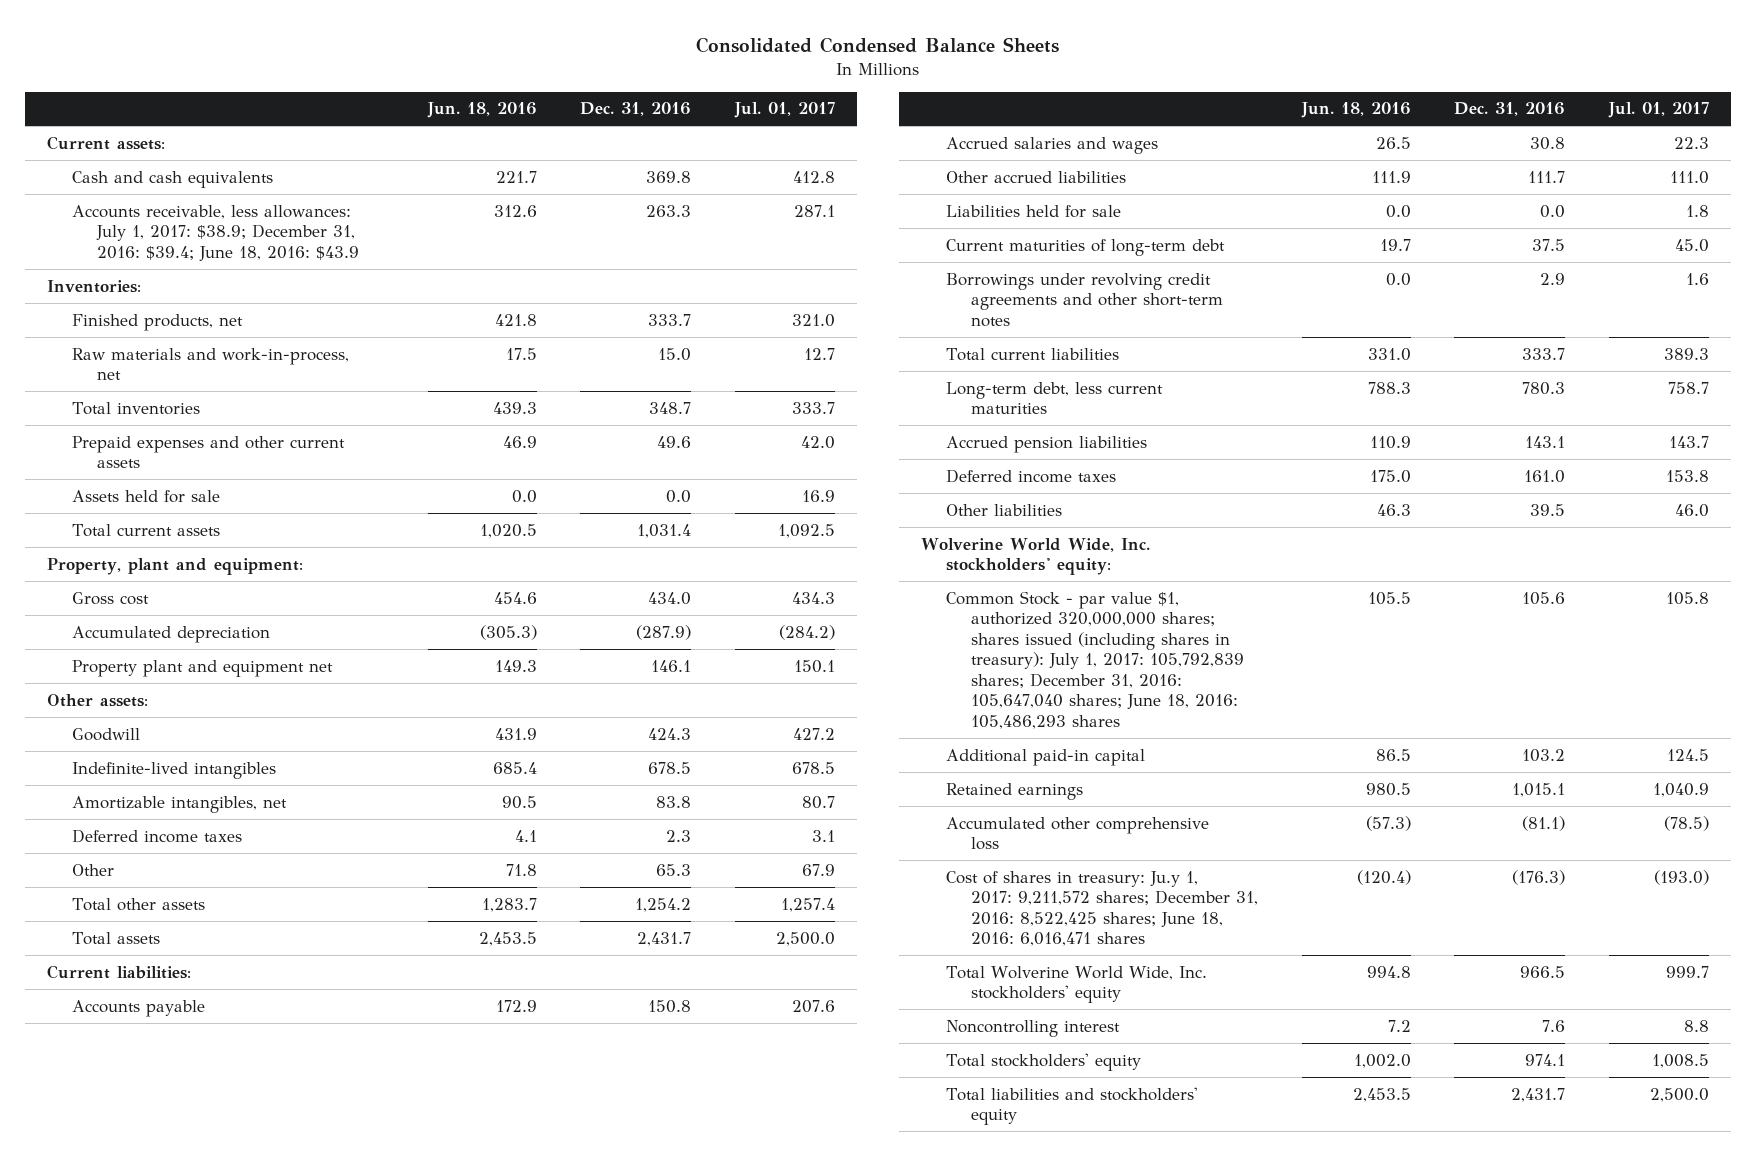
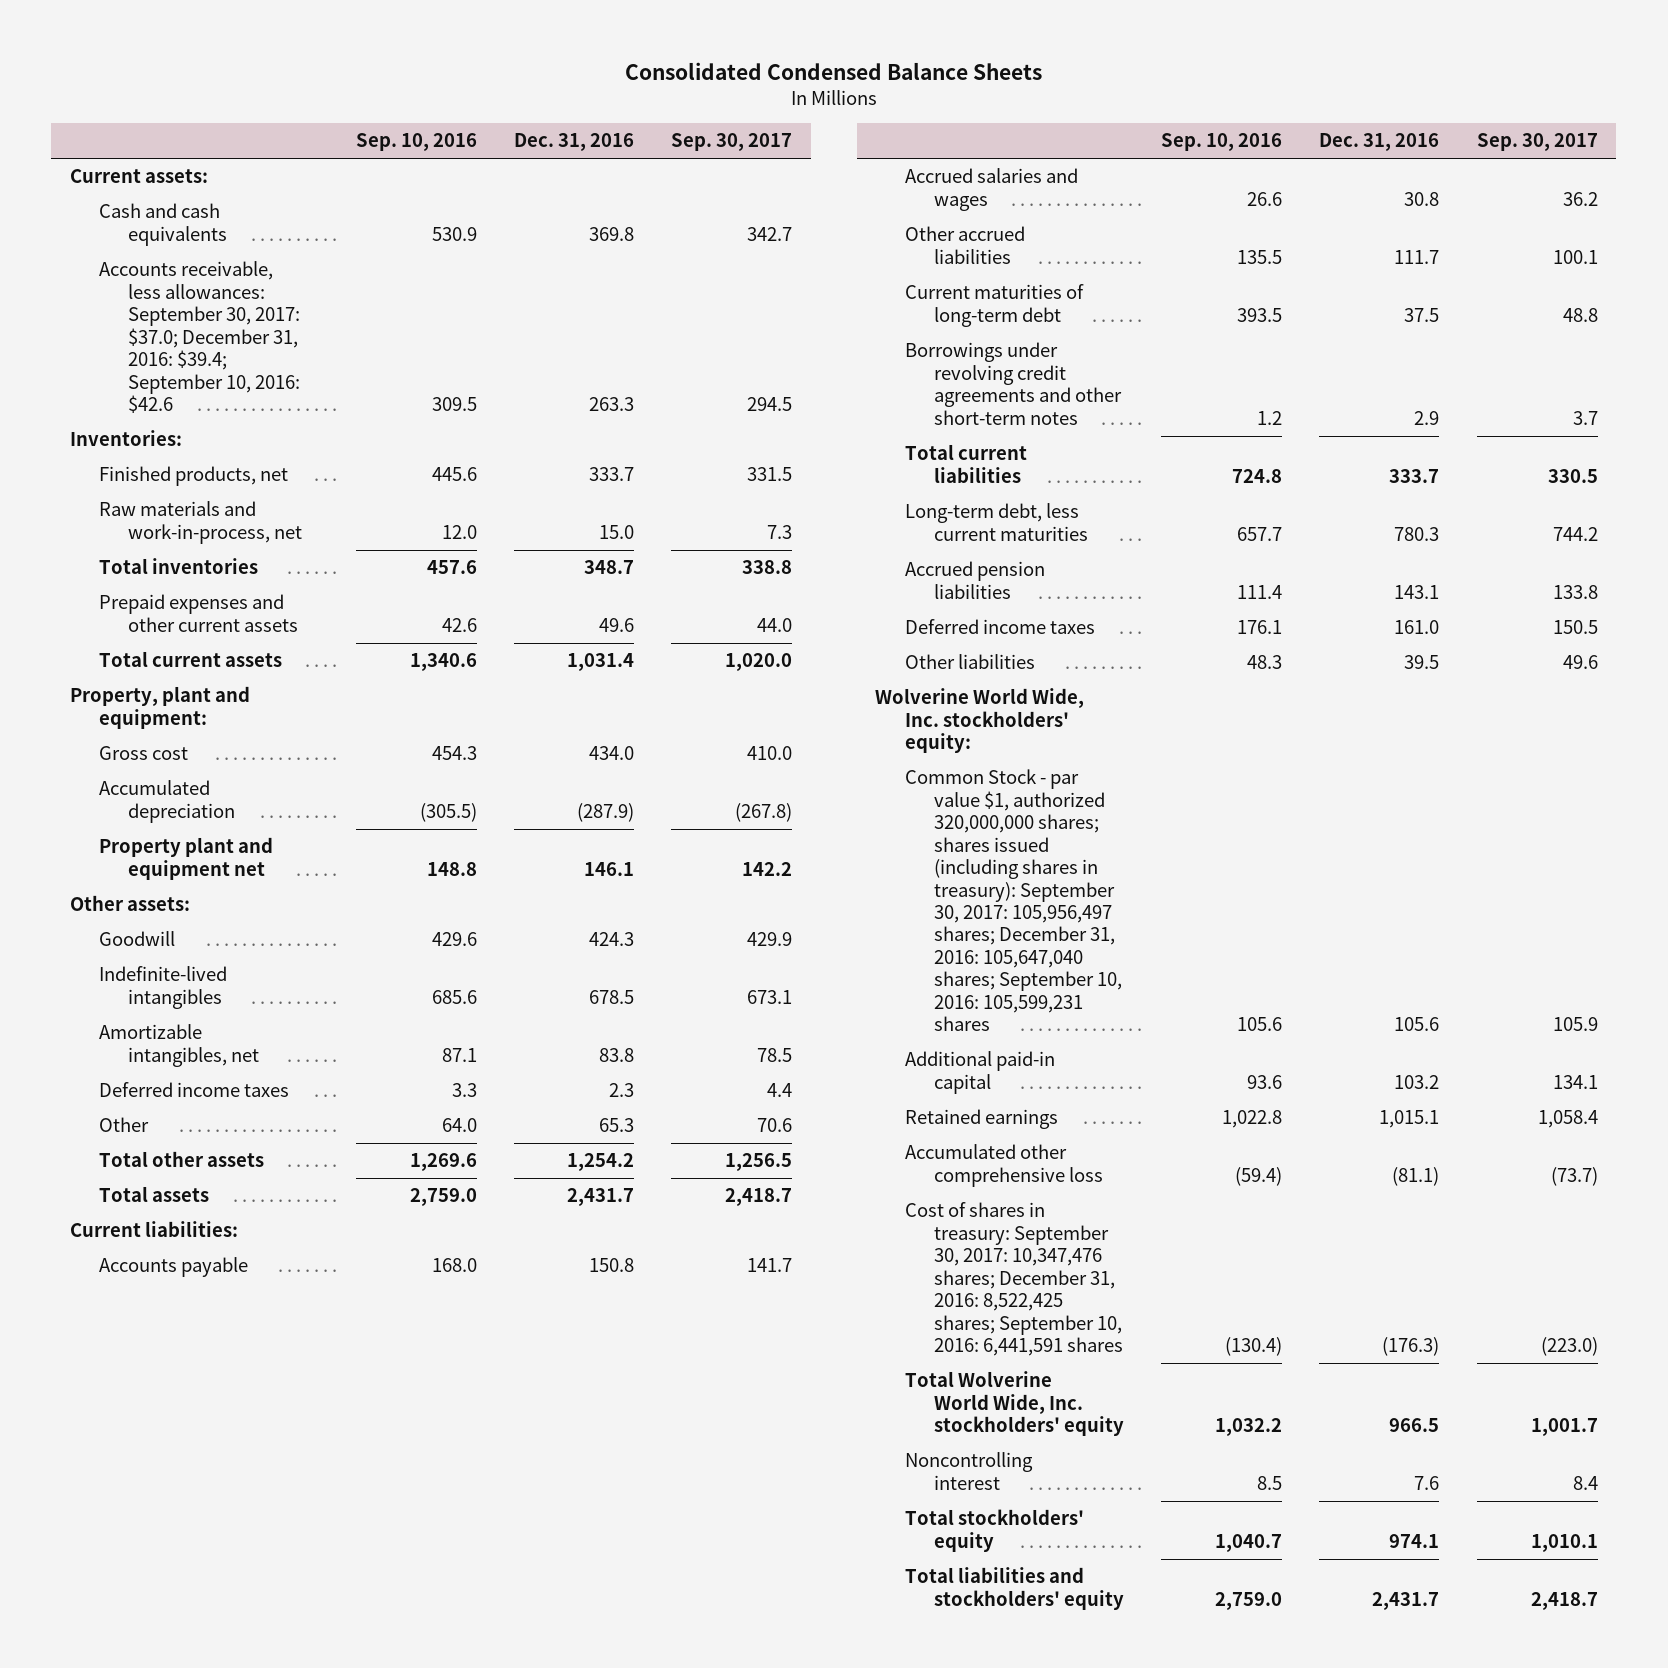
[426,102,537,119] Jun. 18, 2016 -> none
[733,102,835,119] Jul. 01, 2017 -> none
none -> [355,133,477,152] Sep. 10, 2016
none -> [671,133,793,152] Sep. 30, 2017
[72,204,360,261] Accounts receivable, less allowances: July 1, 2017: $38.9; December 31, 2016: $39.4; June 18, 2016: $43.9 -> [99,261,301,413] Accounts receivable, less allowances: September 30, 2017: $37.0; December 31, 2016: $39.4; September 10, 2016: $42.6
[72,489,221,503] Assets held for sale -> none
[946,204,1122,218] Liabilities held for sale -> none
[946,590,1245,729] Common Stock - par value $1, authorized 320,000,000 shares; shares issued (including shares in treasury): July 1, 2017: 105,792,839 shares; December 31, 2016: 105,647,040 shares; June 18, 2016: 105,486,293 shares -> [904,769,1122,1032] Common Stock - par value $1, authorized 320,000,000 shares; shares issued (including shares in treasury): September 30, 2017: 105,956,497 shares; December 31, 2016: 105,647,040 shares; September 10, 2016: 105,599,231 shares
[946,870,1259,947] Cost of shares in treasury: Ju.y 1, 2017: 9,211,572 shares; December 31, 2016: 8,522,425 shares; June 18, 2016: 6,016,471 shares -> [904,1202,1123,1356] Cost of shares in treasury: September 30, 2017: 10,347,476 shares; December 31, 2016: 8,522,425 shares; September 10, 2016: 6,441,591 shares

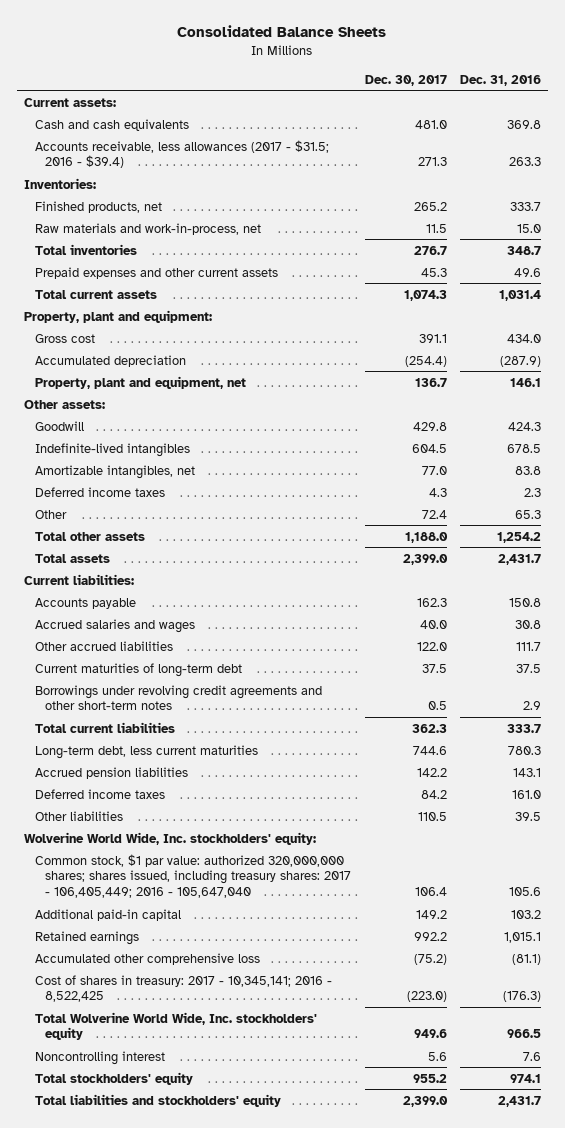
[624,61,1042,80] Consolidated Condensed Balance Sheets -> [177,25,387,38] Consolidated Balance Sheets
[355,133,477,152] Sep. 10, 2016 -> none
[671,133,793,152] Sep. 30, 2017 -> none
none -> [364,74,447,86] Dec. 30, 2017
[99,261,301,413] Accounts receivable, less allowances: September 30, 2017: $37.0; December 31, 2016: $39.4; September 10, 2016: $42.6 -> [34,139,329,169] Accounts receivable, less allowances (2017 - $31.5; 2016 - $39.4)
[99,837,274,880] Property plant and equipment net -> [34,375,246,389] Property, plant and equipment, net
[904,769,1122,1032] Common Stock - par value $1, authorized 320,000,000 shares; shares issued (including shares in treasury): September 30, 2017: 105,956,497 shares; December 31, 2016: 105,647,040 shares; September 10, 2016: 105,599,231 shares -> [34,853,352,898] Common stock, $1 par value: authorized 320,000,000 shares; shares issued, including treasury shares: 2017 - 106,405,449; 2016 - 105,647,040
[904,1202,1123,1356] Cost of shares in treasury: September 30, 2017: 10,347,476 shares; December 31, 2016: 8,522,425 shares; September 10, 2016: 6,441,591 shares -> [34,974,332,1003] Cost of shares in treasury: 2017 - 10,345,141; 2016 - 8,522,425

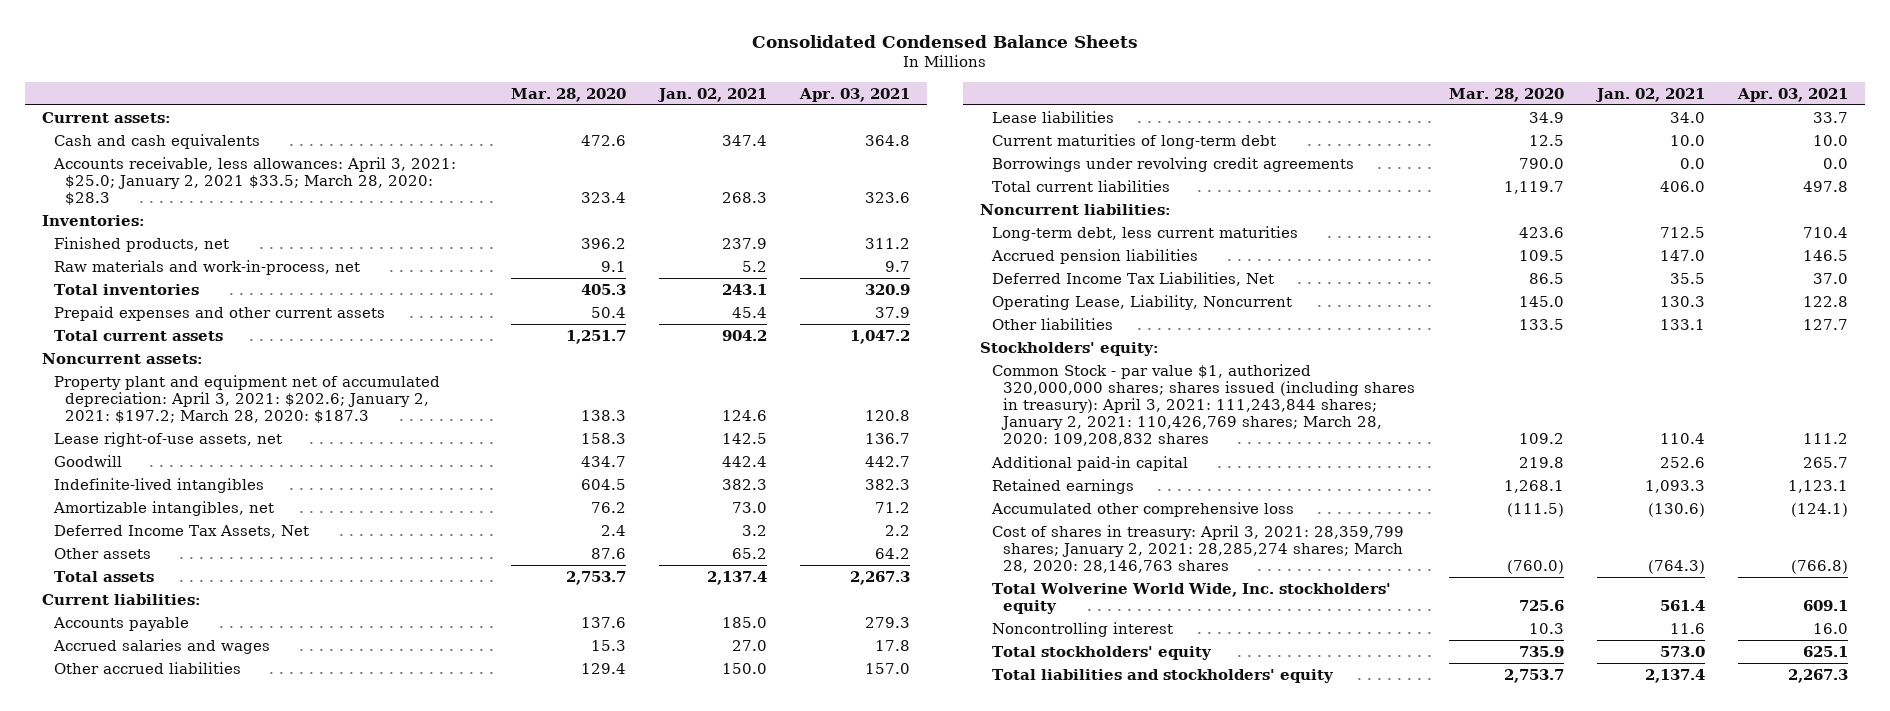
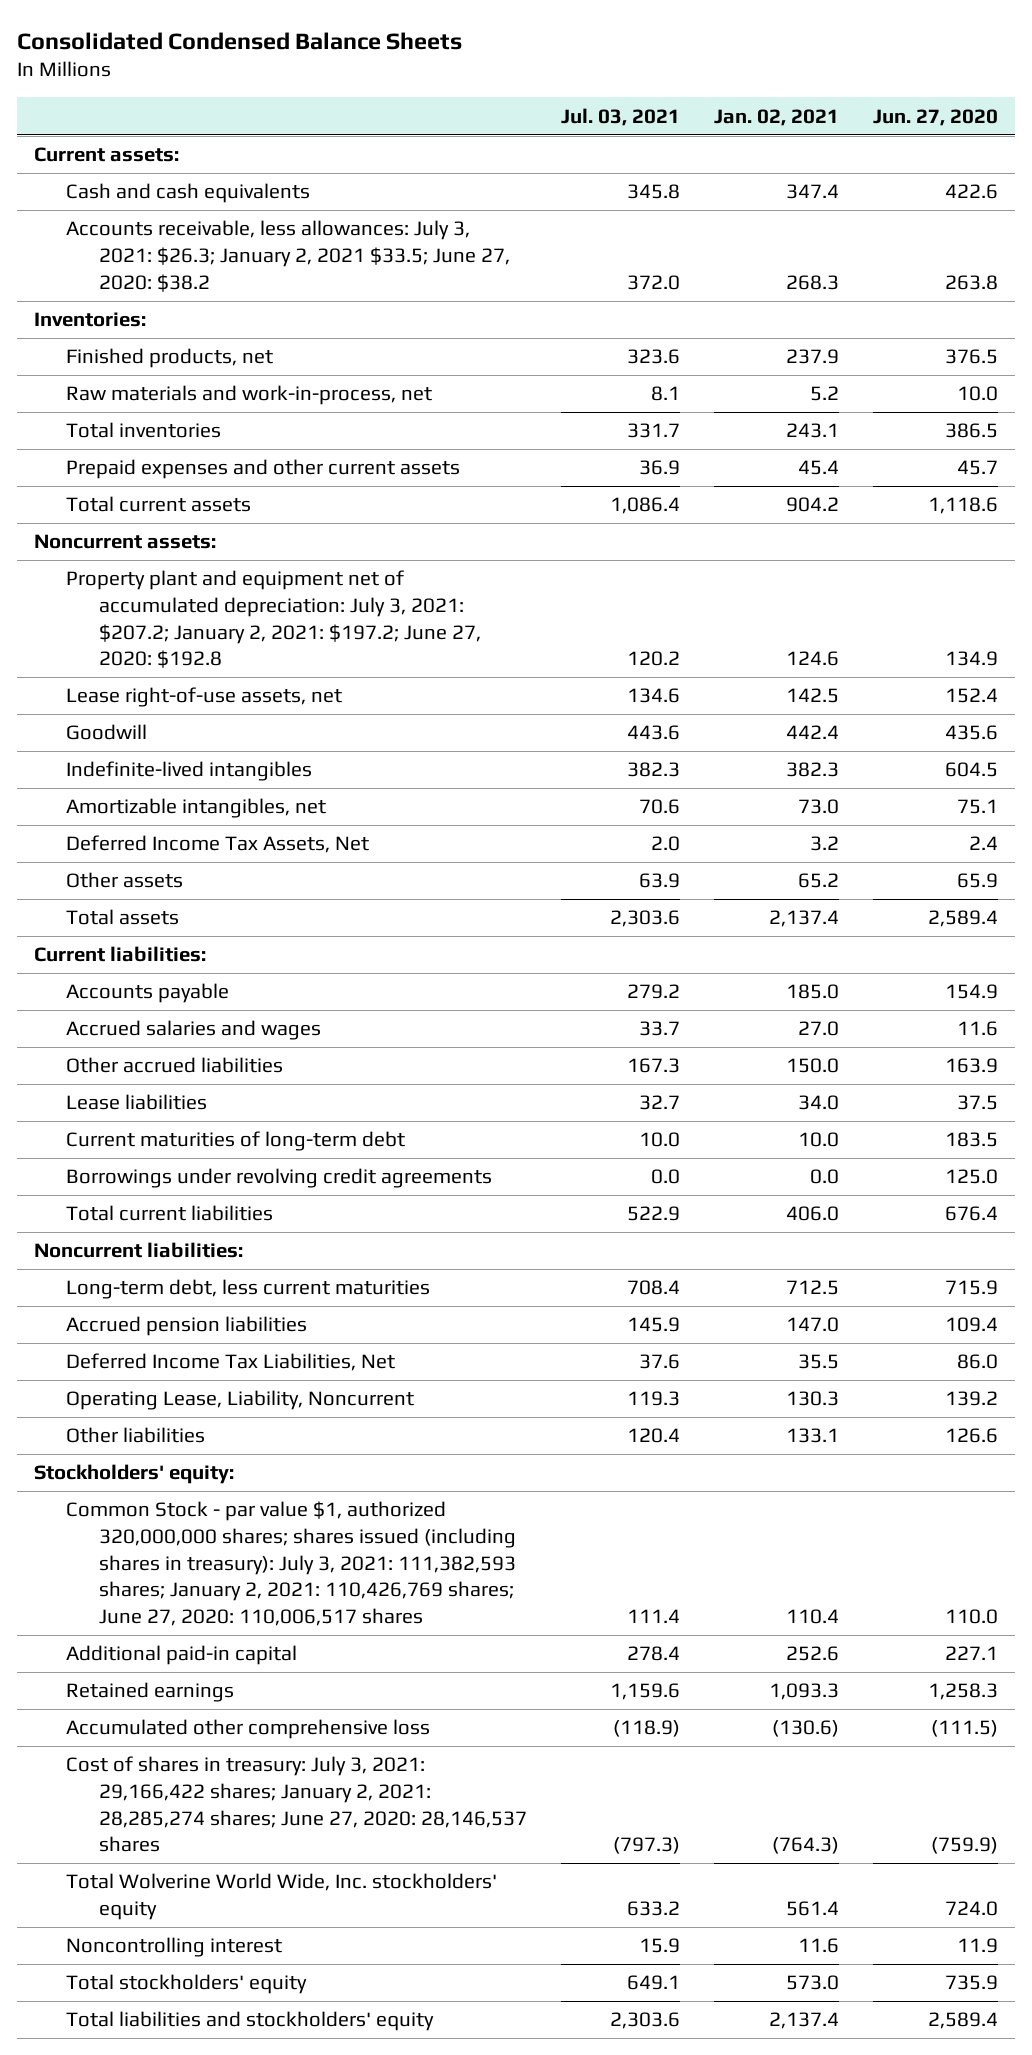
[510,87,626,102] Mar. 28, 2020 -> none
[799,87,911,102] Apr. 03, 2021 -> none
none -> [560,107,680,126] Jul. 03, 2021
none -> [873,108,999,126] Jun. 27, 2020
[52,156,456,206] Accounts receivable, less allowances: April 3, 2021: $25.0; January 2, 2021 $33.5; March 28, 2020: $28.3 -> [66,220,510,292] Accounts receivable, less allowances: July 3, 2021: $26.3; January 2, 2021 $33.5; June 27, 2020: $38.2
[53,374,440,424] Property plant and equipment net of accumulated depreciation: April 3, 2021: $202.6; January 2, 2021: $197.2; March 28, 2020: $187.3 -> [66,570,481,669] Property plant and equipment net of accumulated depreciation: July 3, 2021: $207.2; January 2, 2021: $197.2; June 27, 2020: $192.8
[991,363,1416,447] Common Stock - par value $1, authorized 320,000,000 shares; shares issued (including shares in treasury): April 3, 2021: 111,243,844 shares; January 2, 2021: 110,426,769 shares; March 28, 2020: 109,208,832 shares -> [66,1501,516,1626] Common Stock - par value $1, authorized 320,000,000 shares; shares issued (including shares in treasury): July 3, 2021: 111,382,593 shares; January 2, 2021: 110,426,769 shares; June 27, 2020: 110,006,517 shares
[991,524,1404,574] Cost of shares in treasury: April 3, 2021: 28,359,799 shares; January 2, 2021: 28,285,274 shares; March 28, 2020: 28,146,763 shares -> [66,1756,527,1853] Cost of shares in treasury: July 3, 2021: 29,166,422 shares; January 2, 2021: 28,285,274 shares; June 27, 2020: 28,146,537 shares

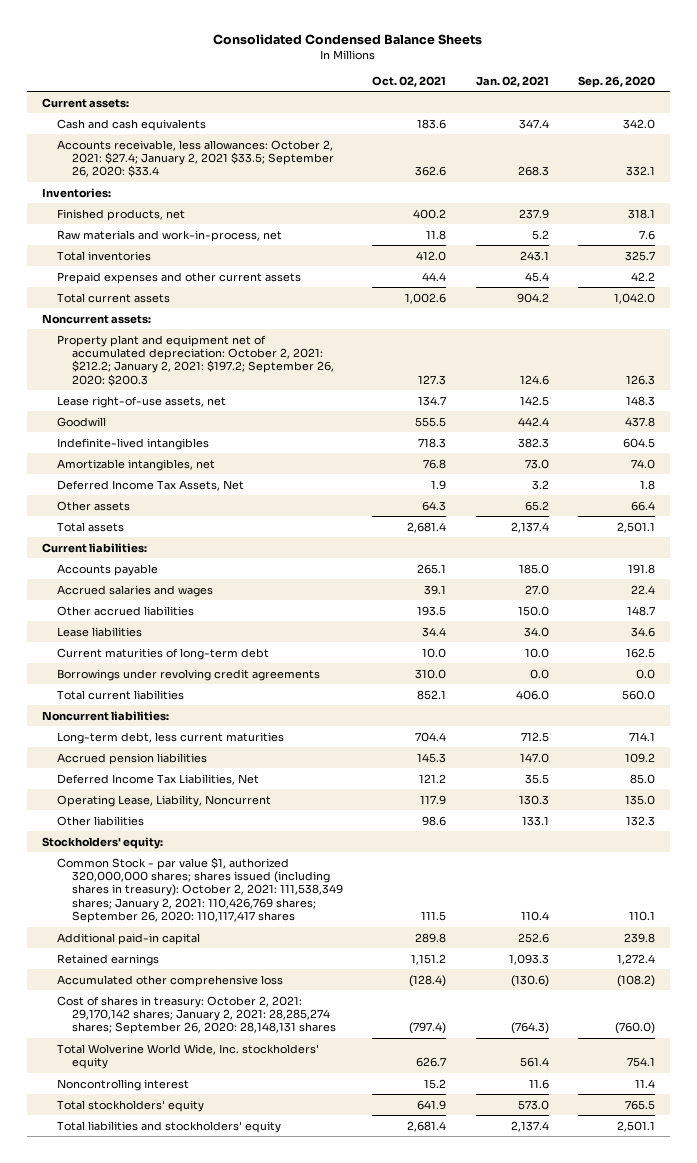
[560,107,680,126] Jul. 03, 2021 -> none
[873,108,999,126] Jun. 27, 2020 -> none
none -> [372,75,447,87] Oct. 02, 2021
none -> [578,75,656,88] Sep. 26, 2020
[66,220,510,292] Accounts receivable, less allowances: July 3, 2021: $26.3; January 2, 2021 $33.5; June 27, 2020: $38.2 -> [56,139,335,178] Accounts receivable, less allowances: October 2, 2021: $27.4; January 2, 2021 $33.5; September 26, 2020: $33.4
[66,570,481,669] Property plant and equipment net of accumulated depreciation: July 3, 2021: $207.2; January 2, 2021: $197.2; June 27, 2020: $192.8 -> [56,334,335,386] Property plant and equipment net of accumulated depreciation: October 2, 2021: $212.2; January 2, 2021: $197.2; September 26, 2020: $200.3
[66,1501,516,1626] Common Stock - par value $1, authorized 320,000,000 shares; shares issued (including shares in treasury): July 3, 2021: 111,382,593 shares; January 2, 2021: 110,426,769 shares; June 27, 2020: 110,006,517 shares -> [56,856,344,923] Common Stock - par value $1, authorized 320,000,000 shares; shares issued (including shares in treasury): October 2, 2021: 111,538,349 shares; January 2, 2021: 110,426,769 shares; September 26, 2020: 110,117,417 shares
[66,1756,527,1853] Cost of shares in treasury: July 3, 2021: 29,166,422 shares; January 2, 2021: 28,285,274 shares; June 27, 2020: 28,146,537 shares -> [56,995,337,1035] Cost of shares in treasury: October 2, 2021: 29,170,142 shares; January 2, 2021: 28,285,274 shares; September 26, 2020: 28,148,131 shares

